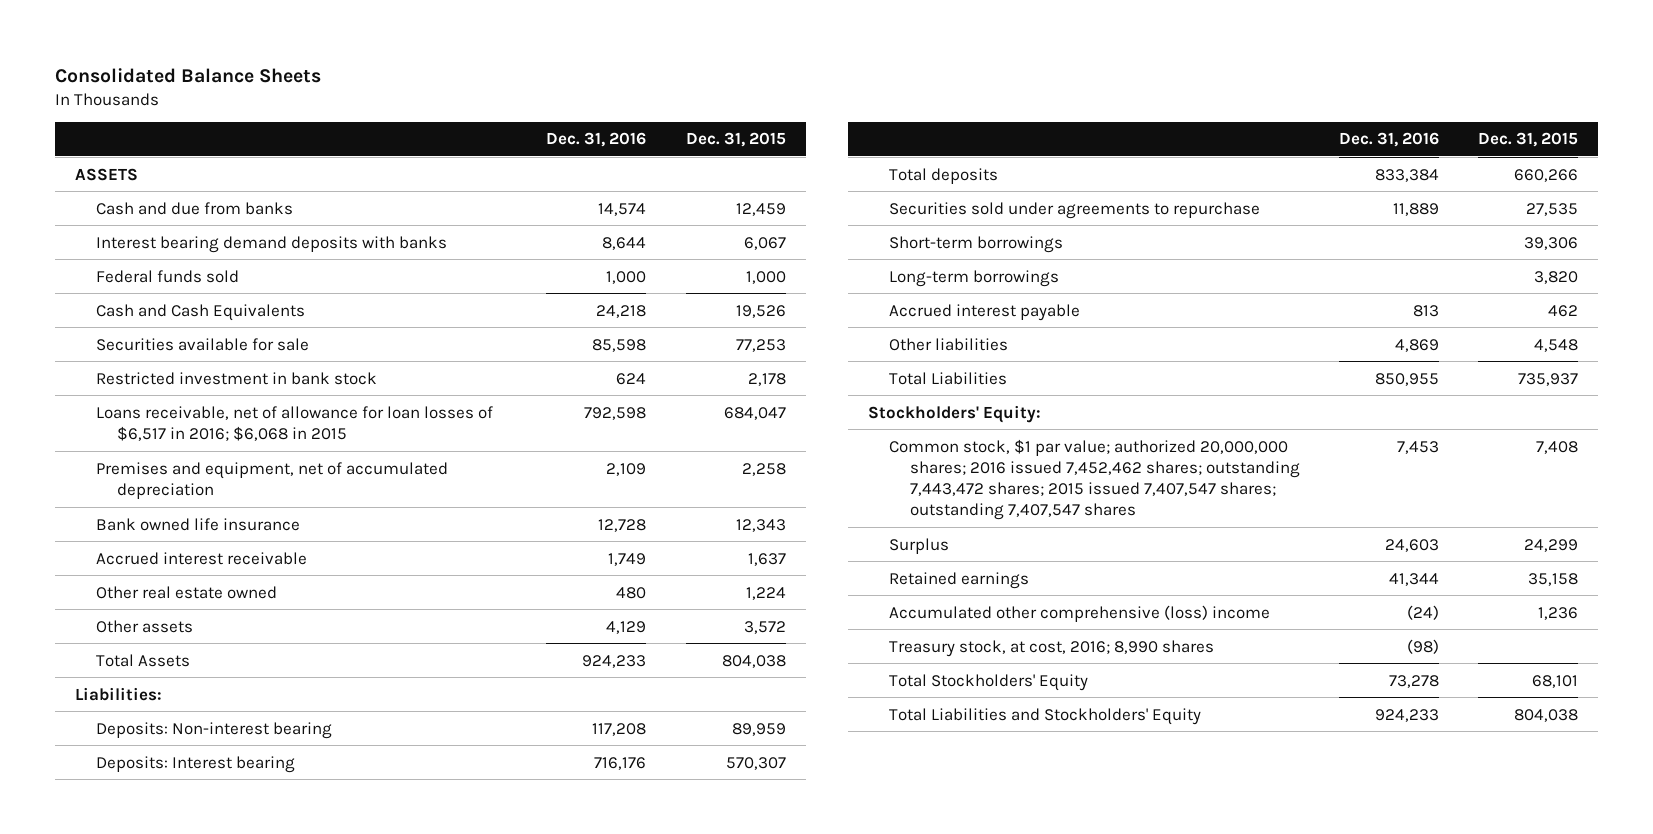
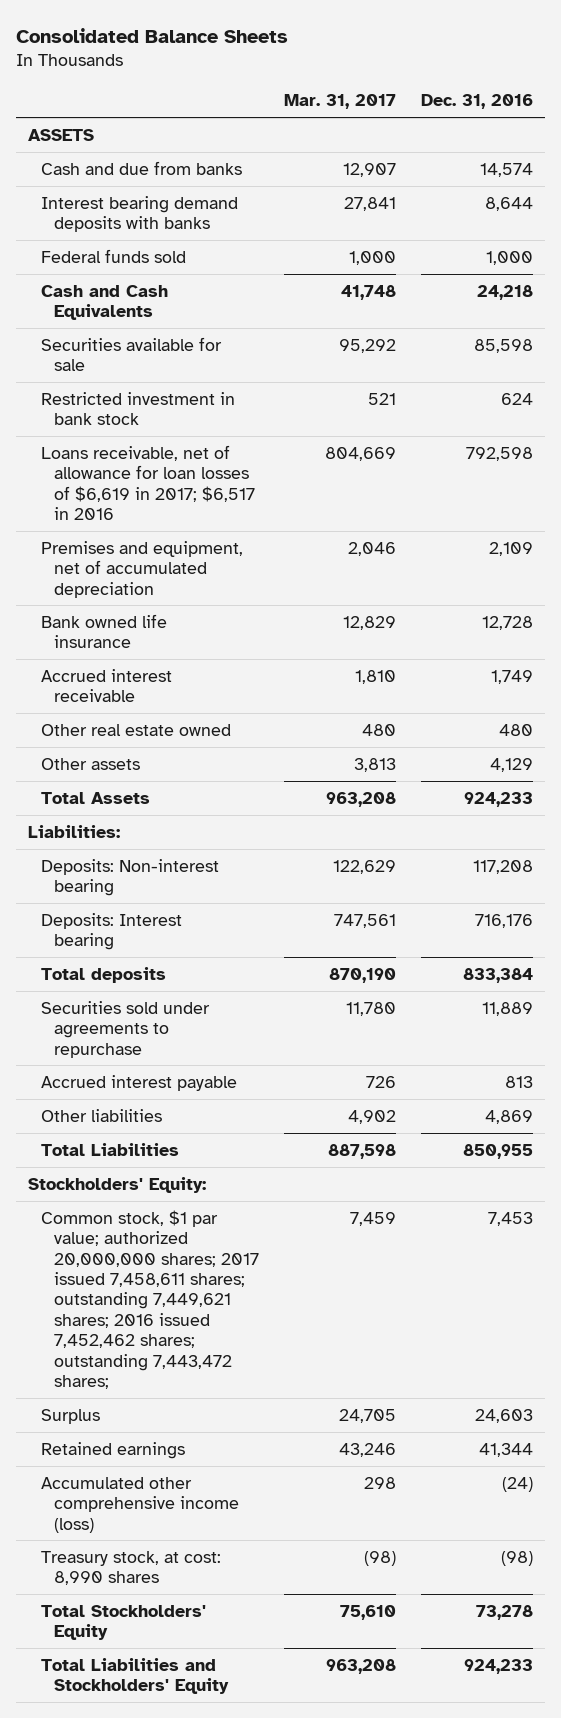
[685,132,786,148] Dec. 31, 2015 -> none
none -> [283,94,396,110] Mar. 31, 2017
[95,405,493,441] Loans receivable, net of allowance for loan losses of $6,517 in 2016; $6,068 in 2015 -> [41,444,255,521] Loans receivable, net of allowance for loan losses of $6,619 in 2017; $6,517 in 2016
[888,235,1063,253] Short-term borrowings -> none
[888,269,1059,287] Long-term borrowings -> none
[888,438,1300,521] Common stock, $1 par value; authorized 20,000,000 shares; 2016 issued 7,452,462 shares; outstanding 7,443,472 shares; 2015 issued 7,407,547 shares; outstanding 7,407,547 shares -> [41,1209,259,1390] Common stock, $1 par value; authorized 20,000,000 shares; 2017 issued 7,458,611 shares; outstanding 7,449,621 shares; 2016 issued 7,452,462 shares; outstanding 7,443,472 shares;
[888,604,1270,622] Accumulated other comprehensive (loss) income -> [41,1476,239,1533] Accumulated other comprehensive income (loss)
[888,639,1214,657] Treasury stock, at cost, 2016; 8,990 shares -> [41,1550,222,1586] Treasury stock, at cost: 8,990 shares

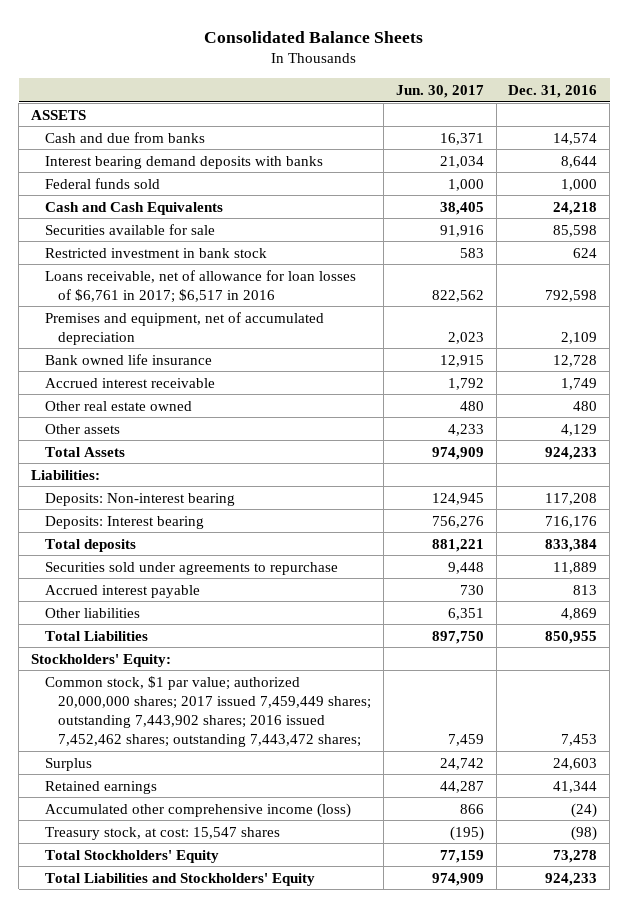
[283,94,396,110] Mar. 31, 2017 -> none
none -> [395,85,484,99] Jun. 30, 2017
[41,444,255,521] Loans receivable, net of allowance for loan losses of $6,619 in 2017; $6,517 in 2016 -> [44,269,356,303] Loans receivable, net of allowance for loan losses of $6,761 in 2017; $6,517 in 2016
[41,1209,259,1390] Common stock, $1 par value; authorized 20,000,000 shares; 2017 issued 7,458,611 shares; outstanding 7,449,621 shares; 2016 issued 7,452,462 shares; outstanding 7,443,472 shares; -> [44,675,372,747] Common stock, $1 par value; authorized 20,000,000 shares; 2017 issued 7,459,449 shares; outstanding 7,443,902 shares; 2016 issued 7,452,462 shares; outstanding 7,443,472 shares;
[41,1550,222,1586] Treasury stock, at cost: 8,990 shares -> [44,826,280,840] Treasury stock, at cost: 15,547 shares

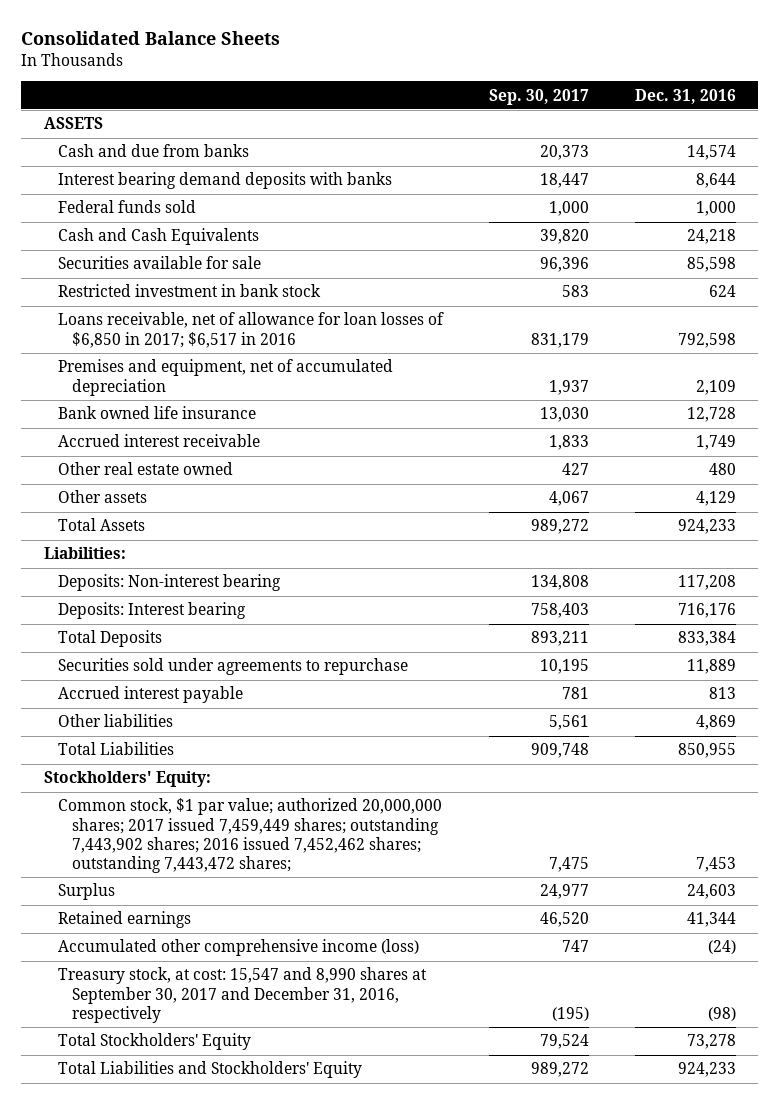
[395,85,484,99] Jun. 30, 2017 -> none
none -> [488,88,589,105] Sep. 30, 2017
[44,269,356,303] Loans receivable, net of allowance for loan losses of $6,761 in 2017; $6,517 in 2016 -> [57,312,444,348] Loans receivable, net of allowance for loan losses of $6,850 in 2017; $6,517 in 2016
[44,538,136,552] Total deposits -> [57,630,162,648] Total Deposits
[44,826,280,840] Treasury stock, at cost: 15,547 shares -> [57,967,427,1023] Treasury stock, at cost: 15,547 and 8,990 shares at September 30, 2017 and December 31, 2016, respectively

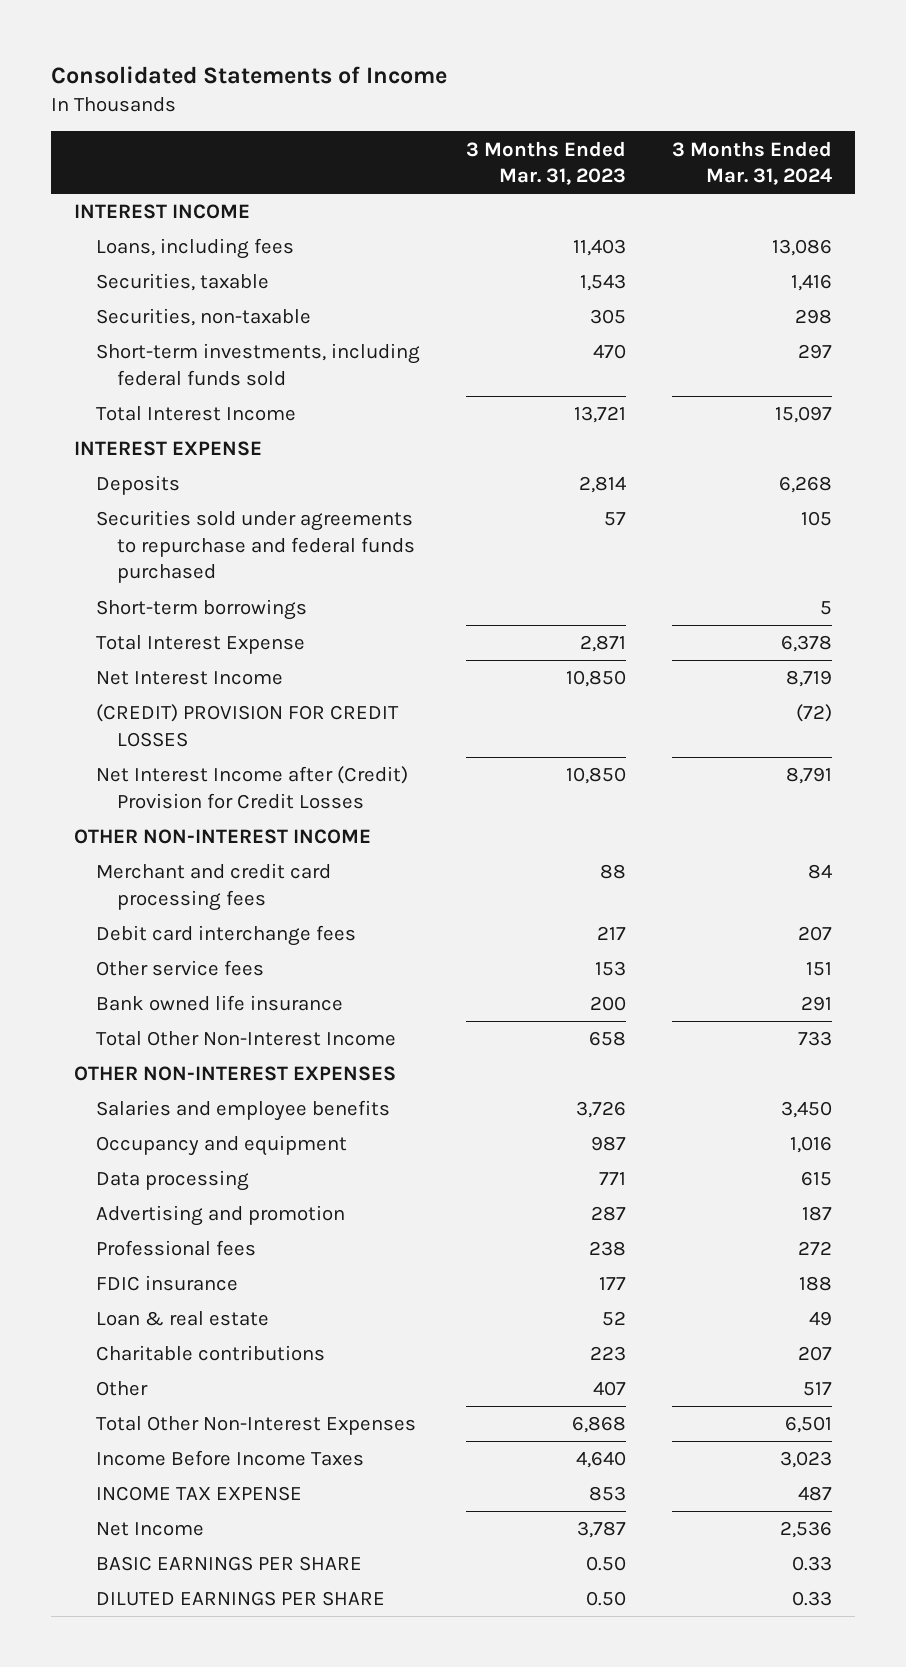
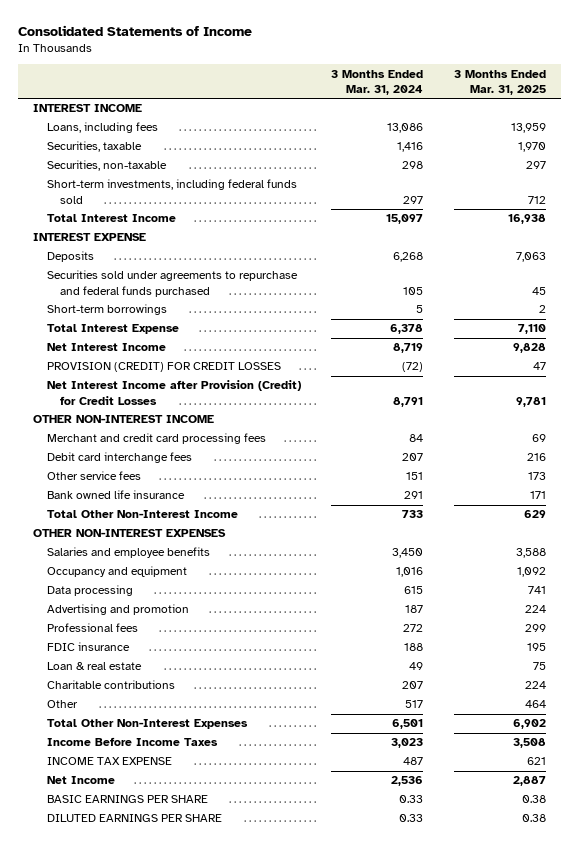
[465,140,626,186] 3 Months Ended Mar. 31, 2023 -> none
none -> [453,69,546,95] 3 Months Ended Mar. 31, 2025
[95,704,399,747] (CREDIT) PROVISION FOR CREDIT LOSSES -> [46,362,281,373] PROVISION (CREDIT) FOR CREDIT LOSSES
[95,766,408,809] Net Interest Income after (Credit) Provision for Credit Losses -> [46,380,301,405] Net Interest Income after Provision (Credit) for Credit Losses

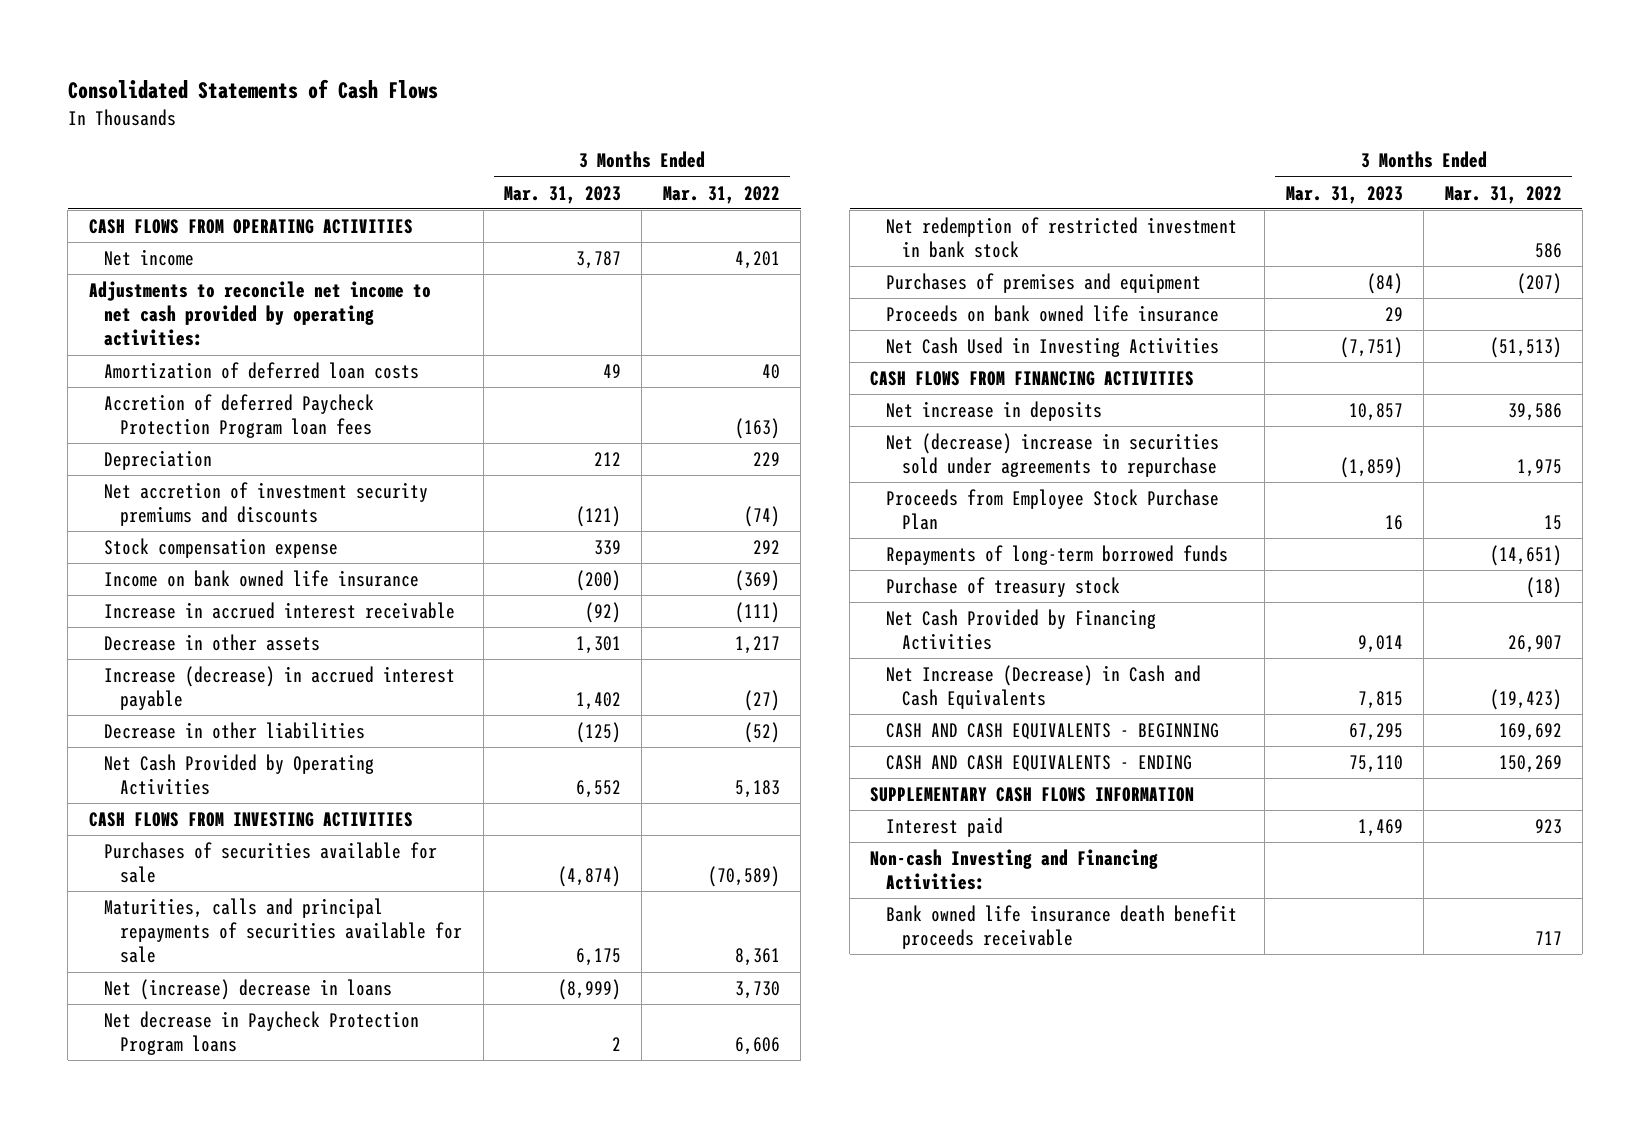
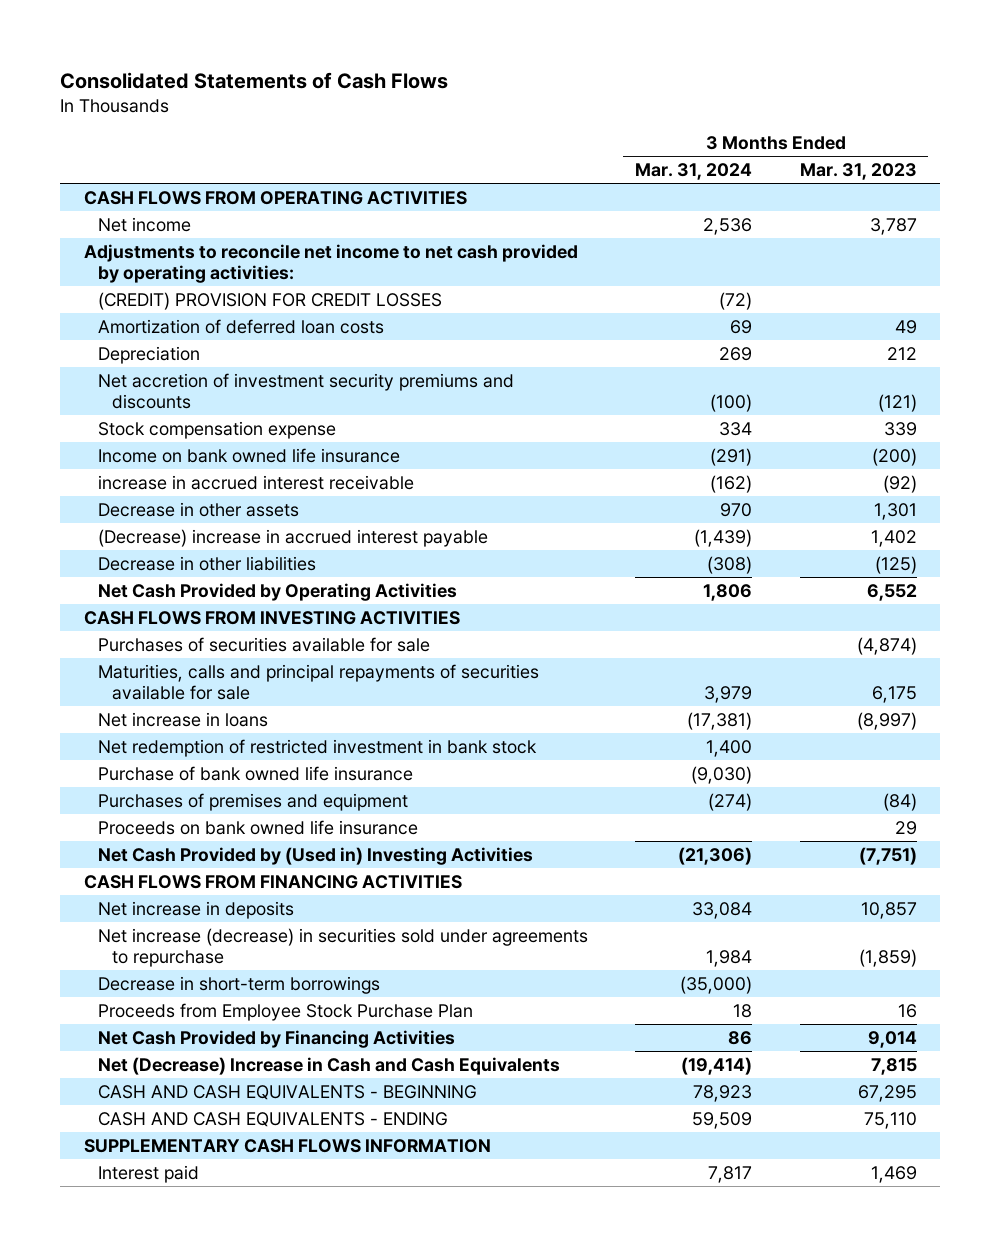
[662,185,780,204] Mar. 31, 2022 -> none
none -> [635,163,753,181] Mar. 31, 2024
none -> [97,291,442,310] (CREDIT) PROVISION FOR CREDIT LOSSES
[104,394,375,439] Accretion of deferred Paycheck Protection Program loan fees -> none
[104,602,456,620] Increase in accrued interest receivable -> [97,474,414,490] increase in accrued interest receivable
[104,666,456,711] Increase (decrease) in accrued interest payable -> [97,528,488,547] (Decrease) increase in accrued interest payable
[104,1011,420,1056] Net decrease in Paycheck Protection Program loans -> none
[104,979,393,1001] Net (increase) decrease in loans -> [97,711,268,727] Net increase in loans
[557,979,621,1001] (8,999) -> [856,711,917,730] (8,997)
none -> [97,765,413,781] Purchase of bank owned life insurance
[886,337,1220,358] Net Cash Used in Investing Activities -> [97,846,533,865] Net Cash Provided by (Used in) Investing Activities
[886,433,1220,478] Net (decrease) increase in securities sold under agreements to repurchase -> [97,927,588,967] Net increase (decrease) in securities sold under agreements to repurchase
none -> [97,975,380,994] Decrease in short-term borrowings
[886,545,1229,566] Repayments of long-term borrowed funds -> none
[886,577,1121,598] Purchase of treasury stock -> none
[886,665,1202,710] Net Increase (Decrease) in Cash and Cash Equivalents -> [97,1056,560,1075] Net (Decrease) Increase in Cash and Cash Equivalents
[870,849,1159,891] Non-cash Investing and Financing Activities: -> none
[886,905,1238,950] Bank owned life insurance death benefit proceeds receivable -> none

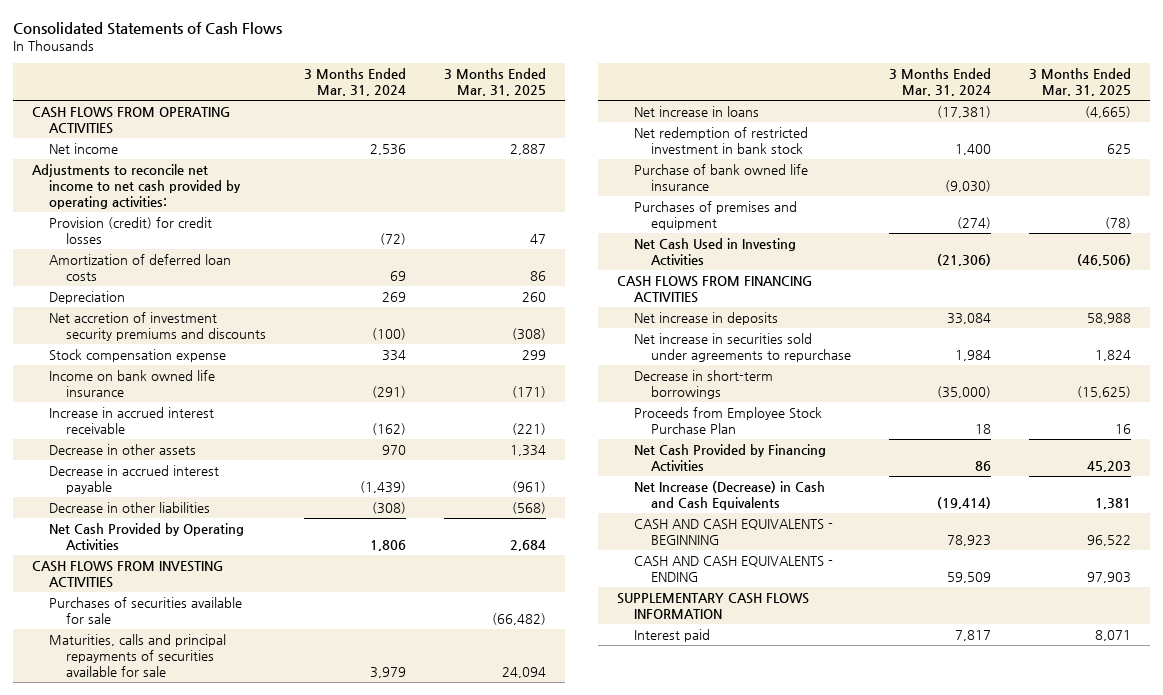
[799,163,917,181] Mar. 31, 2023 -> none
none -> [444,68,547,97] 3 Months Ended Mar. 31, 2025
[97,291,442,310] (CREDIT) PROVISION FOR CREDIT LOSSES -> [49,217,213,245] Provision (credit) for credit losses
[97,474,414,490] increase in accrued interest receivable -> [49,407,215,435] Increase in accrued interest receivable
[97,528,488,547] (Decrease) increase in accrued interest payable -> [49,465,220,495] Decrease in accrued interest payable
[97,819,418,835] Proceeds on bank owned life insurance -> none
[97,846,533,865] Net Cash Provided by (Used in) Investing Activities -> [633,238,796,266] Net Cash Used in Investing Activities
[97,927,588,967] Net increase (decrease) in securities sold under agreements to repurchase -> [633,333,851,363] Net increase in securities sold under agreements to repurchase
[97,1056,560,1075] Net (Decrease) Increase in Cash and Cash Equivalents -> [633,481,825,511] Net Increase (Decrease) in Cash and Cash Equivalents

